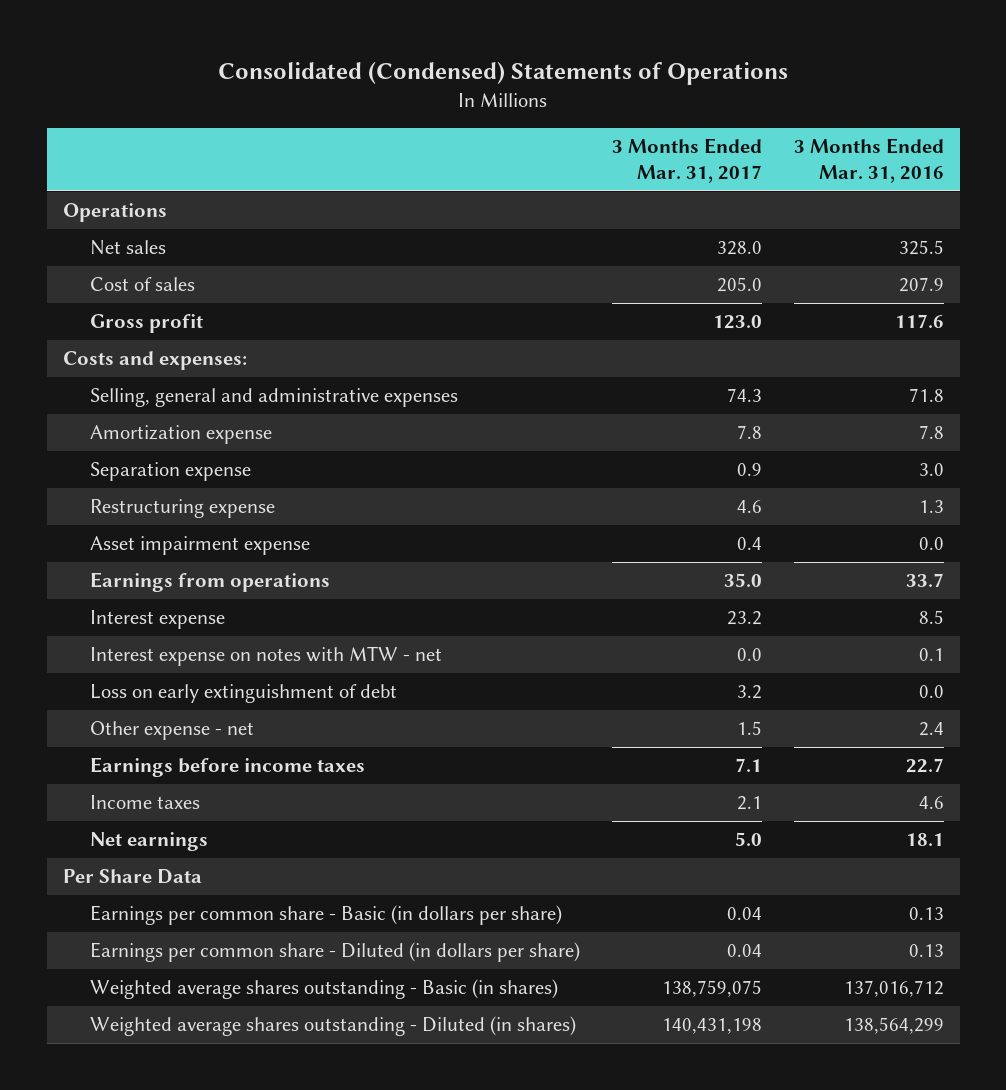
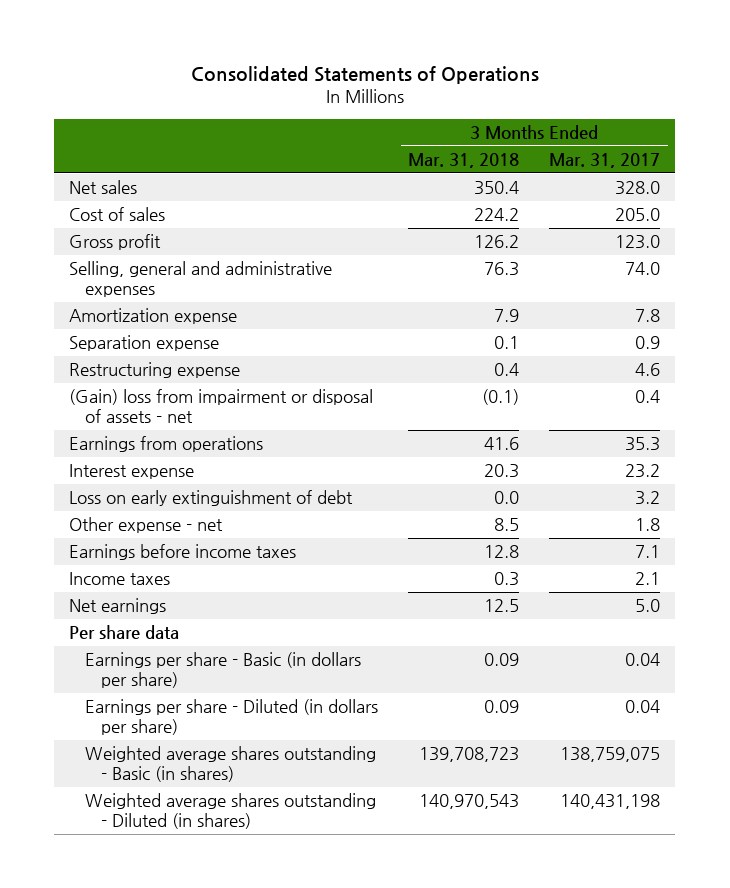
[218,61,789,85] Consolidated (Condensed) Statements of Operations -> [190,66,539,85] Consolidated Statements of Operations
[793,138,944,183] 3 Months Ended Mar. 31, 2016 -> none
none -> [408,152,520,168] Mar. 31, 2018
[62,203,167,223] Operations -> none
[62,351,247,371] Costs and expenses: -> none
[726,388,762,403] 74.3 -> [625,262,661,276] 74.0
[89,536,310,556] Asset impairment expense -> none
none -> [69,389,374,424] (Gain) loss from impairment or disposal of assets - net
[723,573,762,588] 35.0 -> [625,437,661,452] 35.3
[89,646,442,667] Interest expense on notes with MTW - net -> none
[736,721,762,736] 1.5 -> [635,518,661,532] 1.8
[62,869,202,885] Per Share Data -> [69,625,180,640] Per share data
[89,905,562,926] Earnings per common share - Basic (in dollars per share) -> [85,652,362,689] Earnings per share - Basic (in dollars per share)
[89,942,580,963] Earnings per common share - Diluted (in dollars per share) -> [85,699,379,736] Earnings per share - Diluted (in dollars per share)

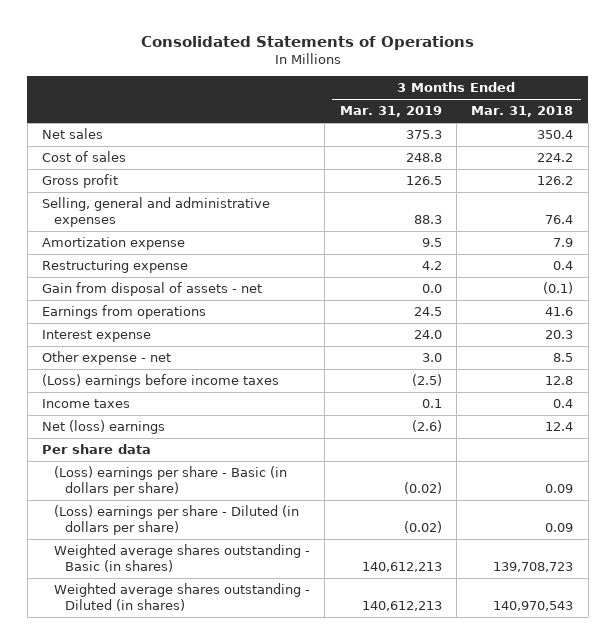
[549,152,661,168] Mar. 31, 2017 -> none
none -> [339,106,442,118] Mar. 31, 2019
[484,262,520,277] 76.3 -> [545,214,574,224] 76.4
[69,335,220,352] Separation expense -> none
[69,389,374,424] (Gain) loss from impairment or disposal of assets - net -> [42,282,263,297] Gain from disposal of assets - net
[69,490,354,507] Loss on early extinguishment of debt -> none
[69,544,297,561] Earnings before income taxes -> [42,374,280,389] (Loss) earnings before income taxes
[494,572,520,587] 0.3 -> [553,399,574,409] 0.4
[69,598,167,615] Net earnings -> [42,420,166,435] Net (loss) earnings
[484,599,520,613] 12.5 -> [545,422,574,432] 12.4
[85,652,362,689] Earnings per share - Basic (in dollars per share) -> [53,466,287,496] (Loss) earnings per share - Basic (in dollars per share)
[85,699,379,736] Earnings per share - Diluted (in dollars per share) -> [53,505,299,535] (Loss) earnings per share - Diluted (in dollars per share)

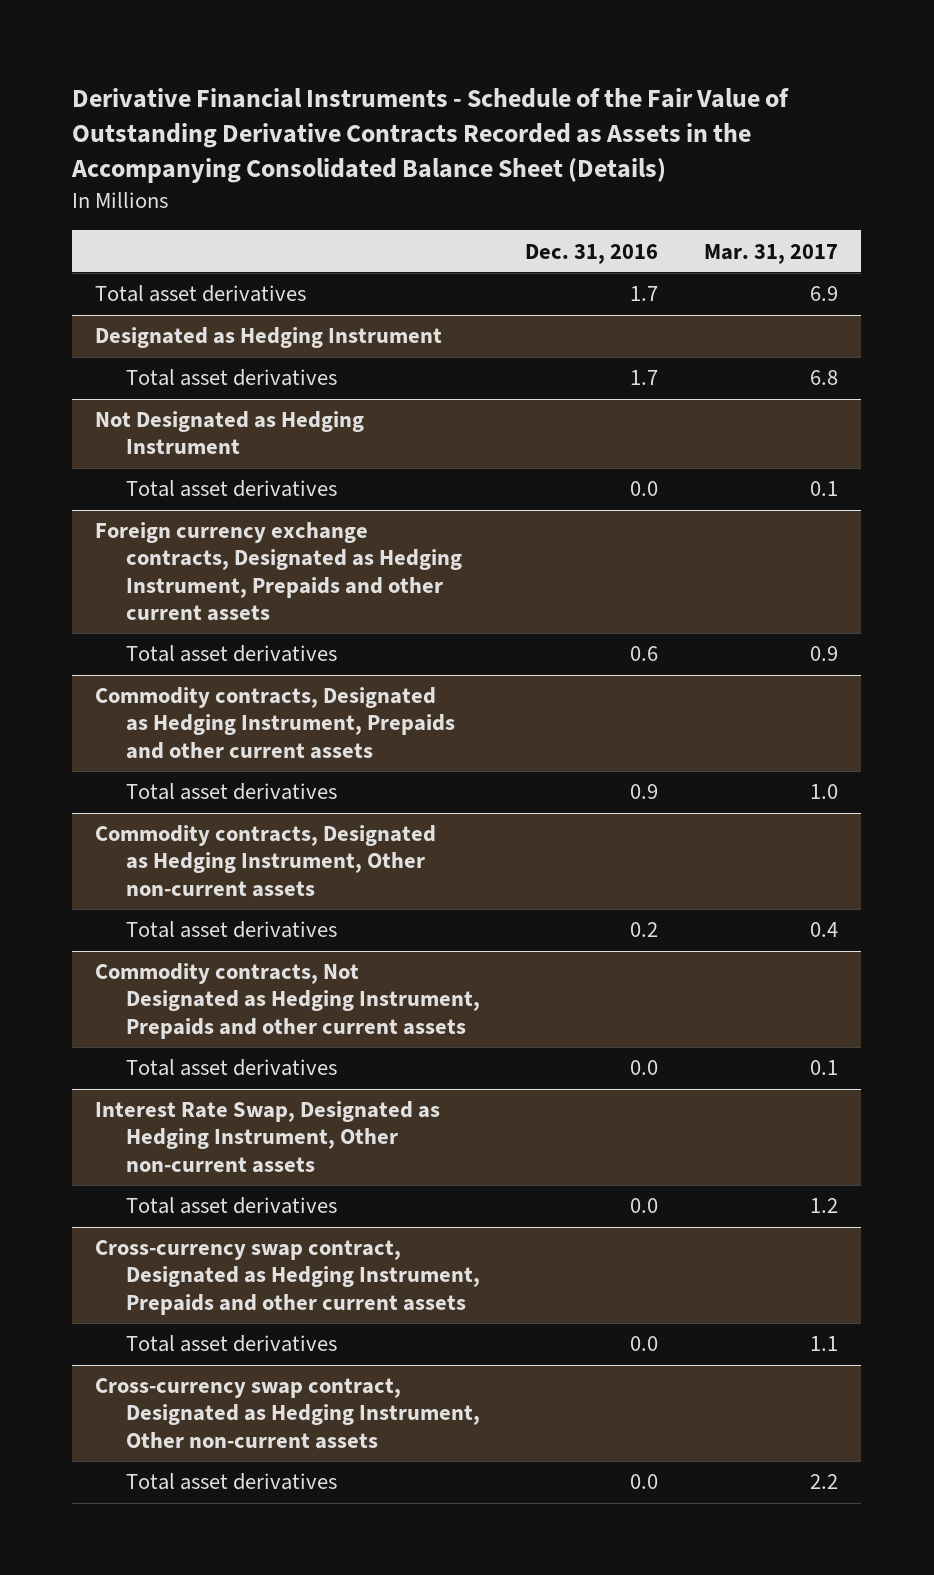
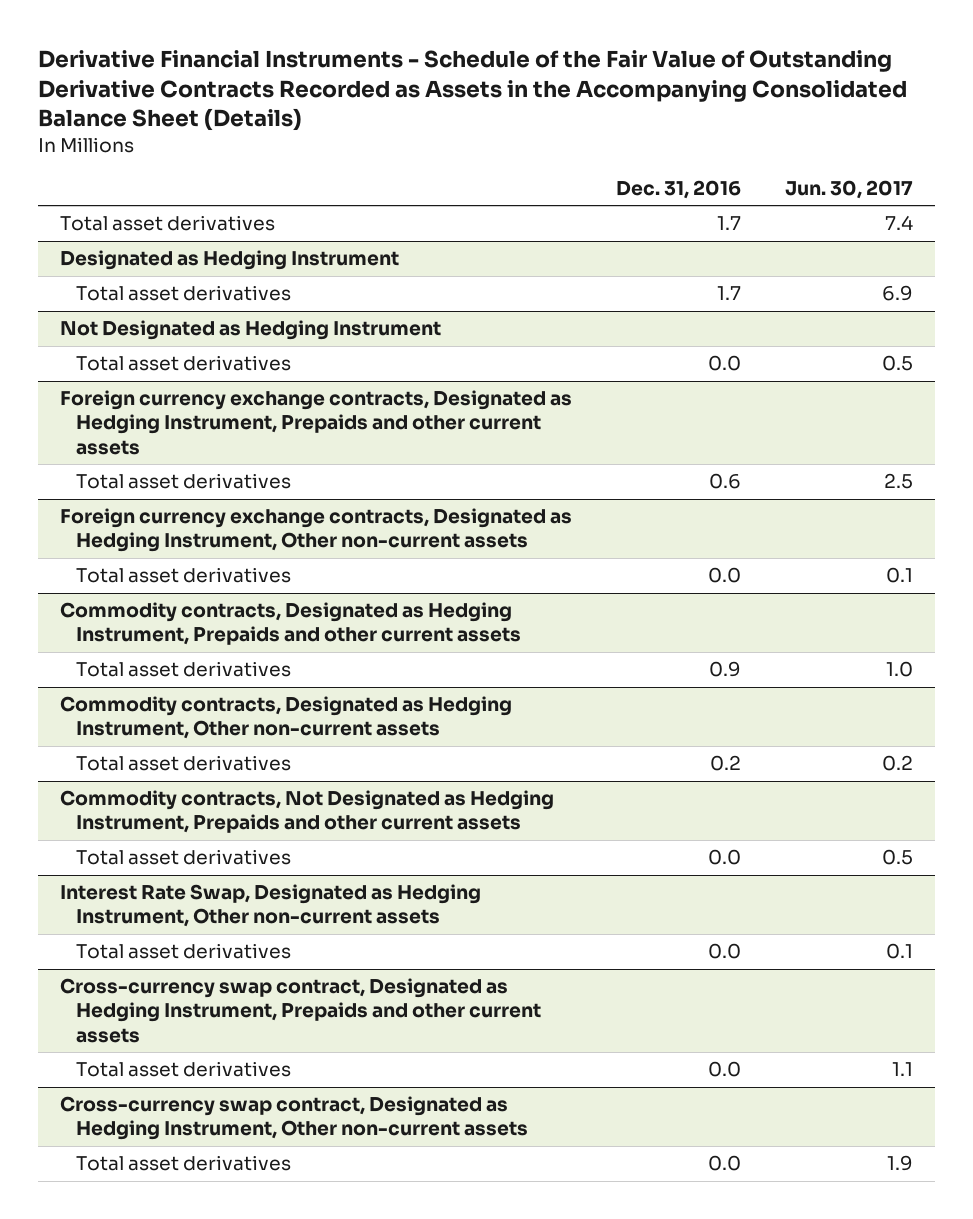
[704,243,839,264] Mar. 31, 2017 -> none
none -> [784,179,913,199] Jun. 30, 2017
none -> [59,508,572,553] Foreign currency exchange contracts, Designated as Hedging Instrument, Other non-current assets
none -> [75,567,291,584] Total asset derivatives

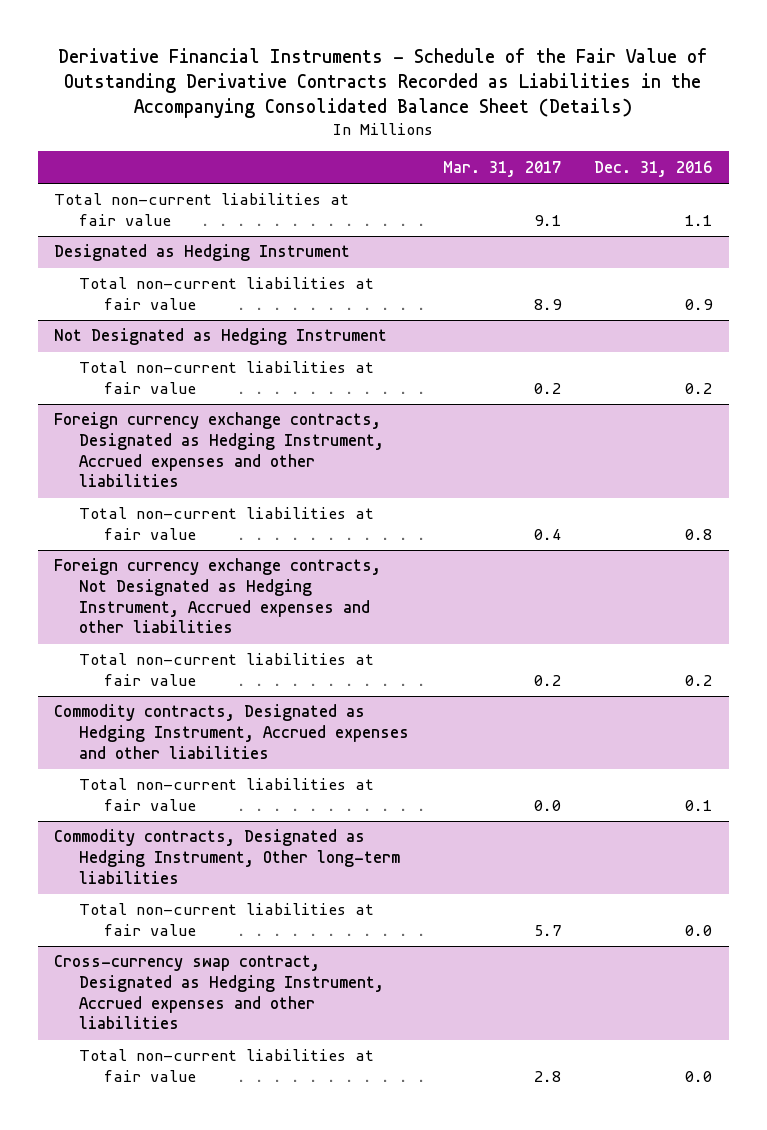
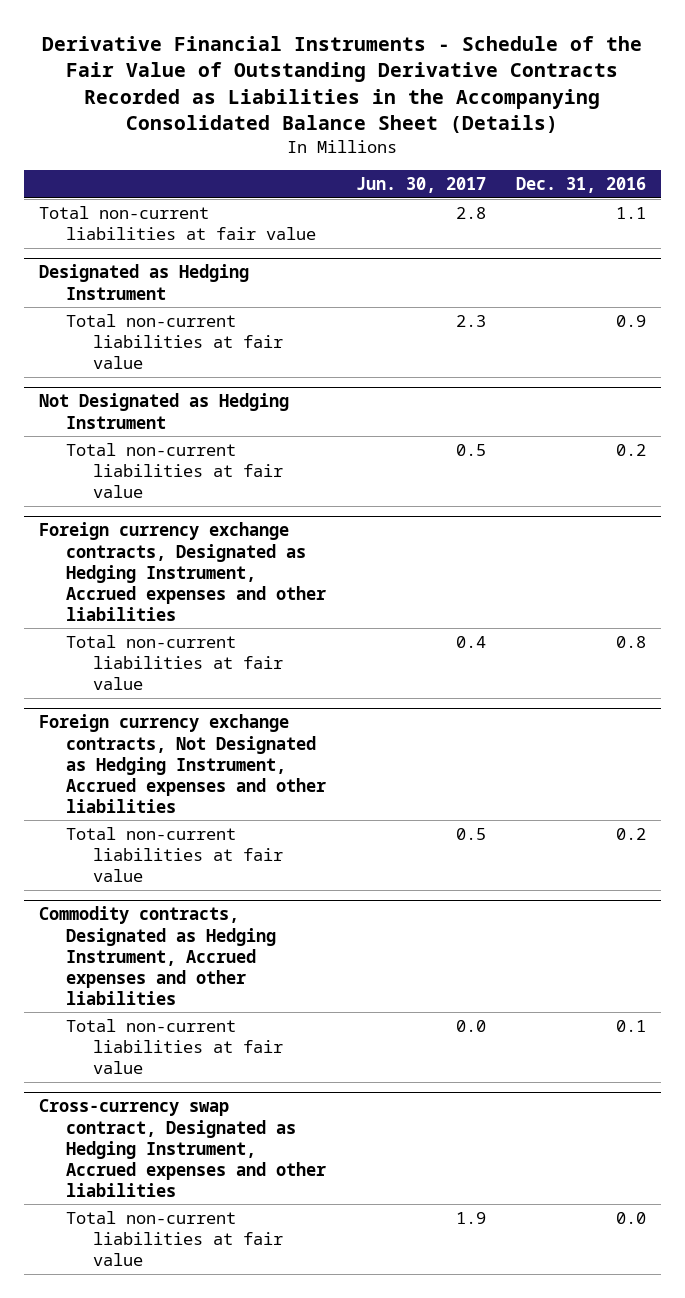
[442,160,561,177] Mar. 31, 2017 -> none
none -> [355,177,486,194] Jun. 30, 2017
[54,829,401,884] Commodity contracts, Designated as Hedging Instrument, Other long-term liabilities -> none
[79,903,375,937] Total non-current liabilities at fair value -> none

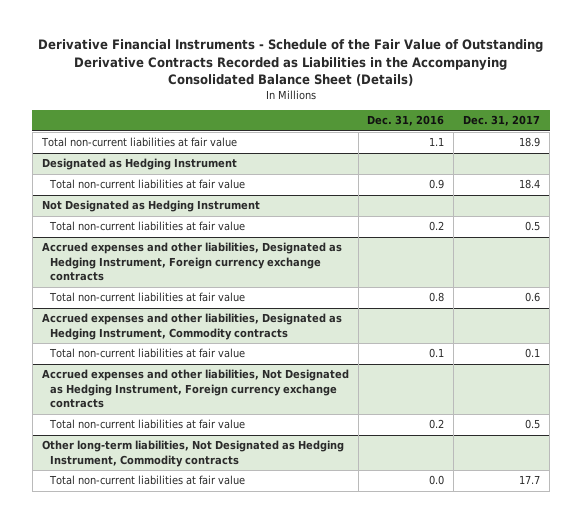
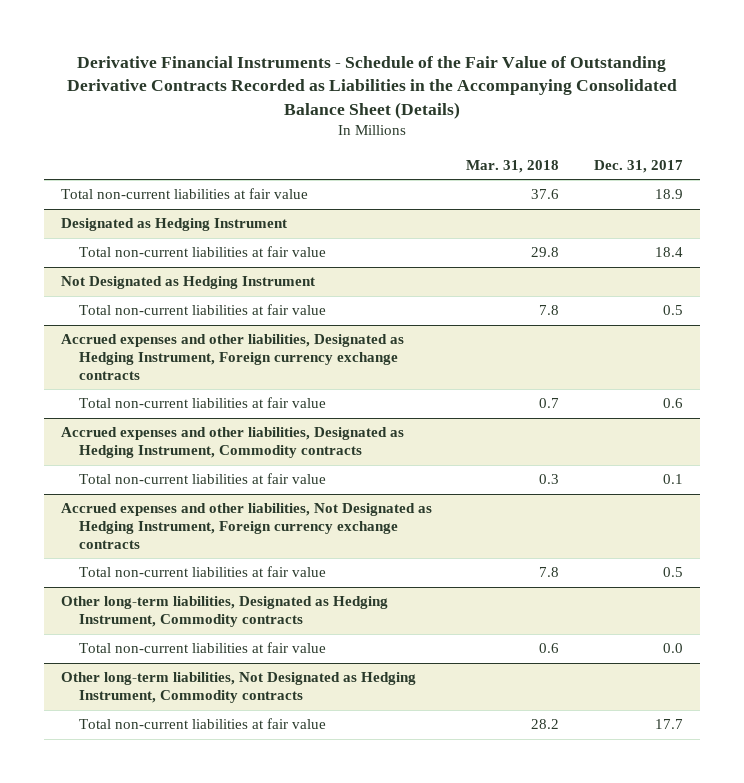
[367,115,445,127] Dec. 31, 2016 -> none
none -> [466,159,560,173] Mar. 31, 2018
none -> [61,596,389,628] Other long-term liabilities, Designated as Hedging Instrument, Commodity contracts
none -> [79,642,327,654] Total non-current liabilities at fair value

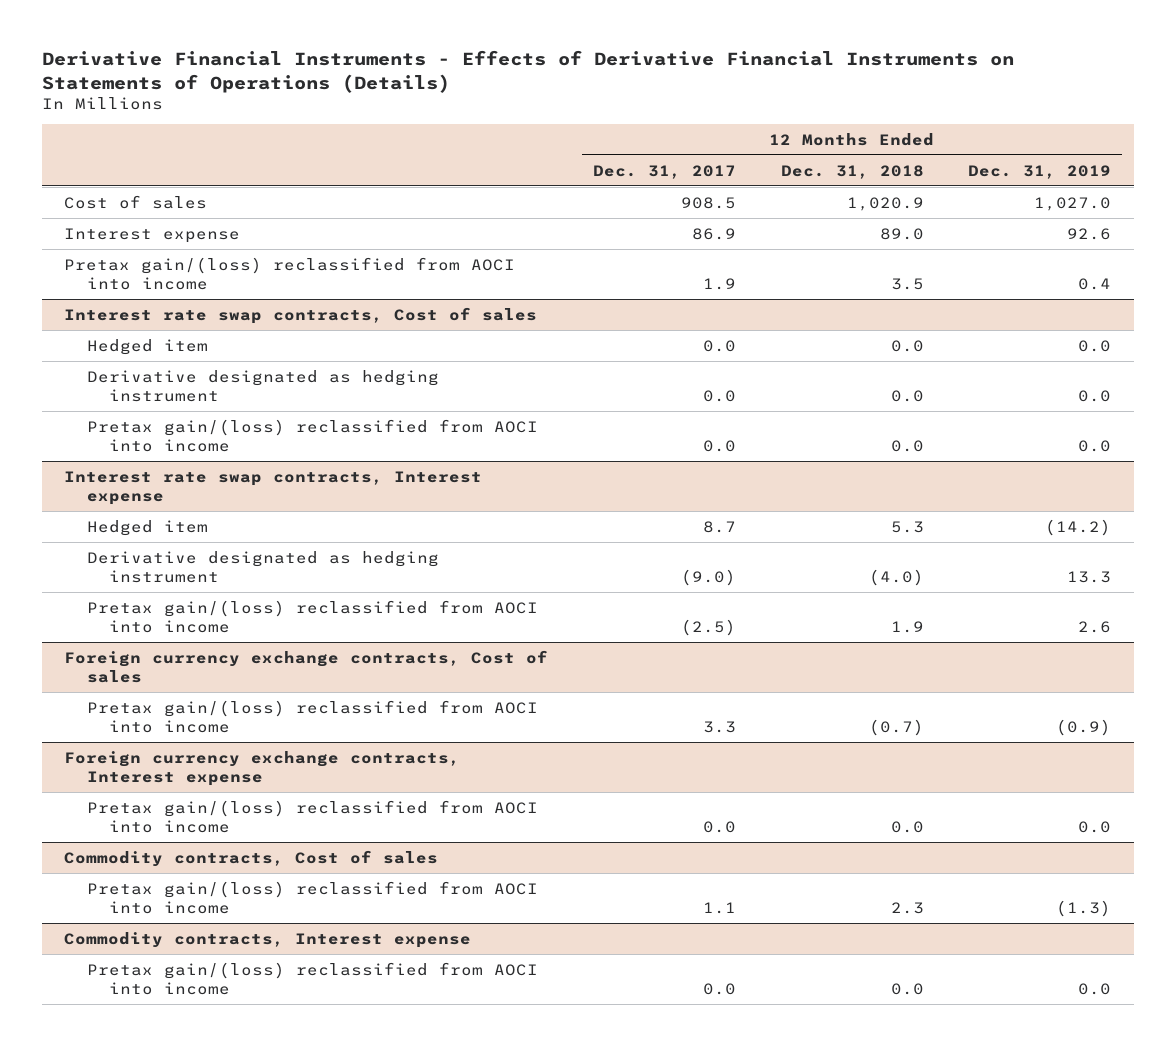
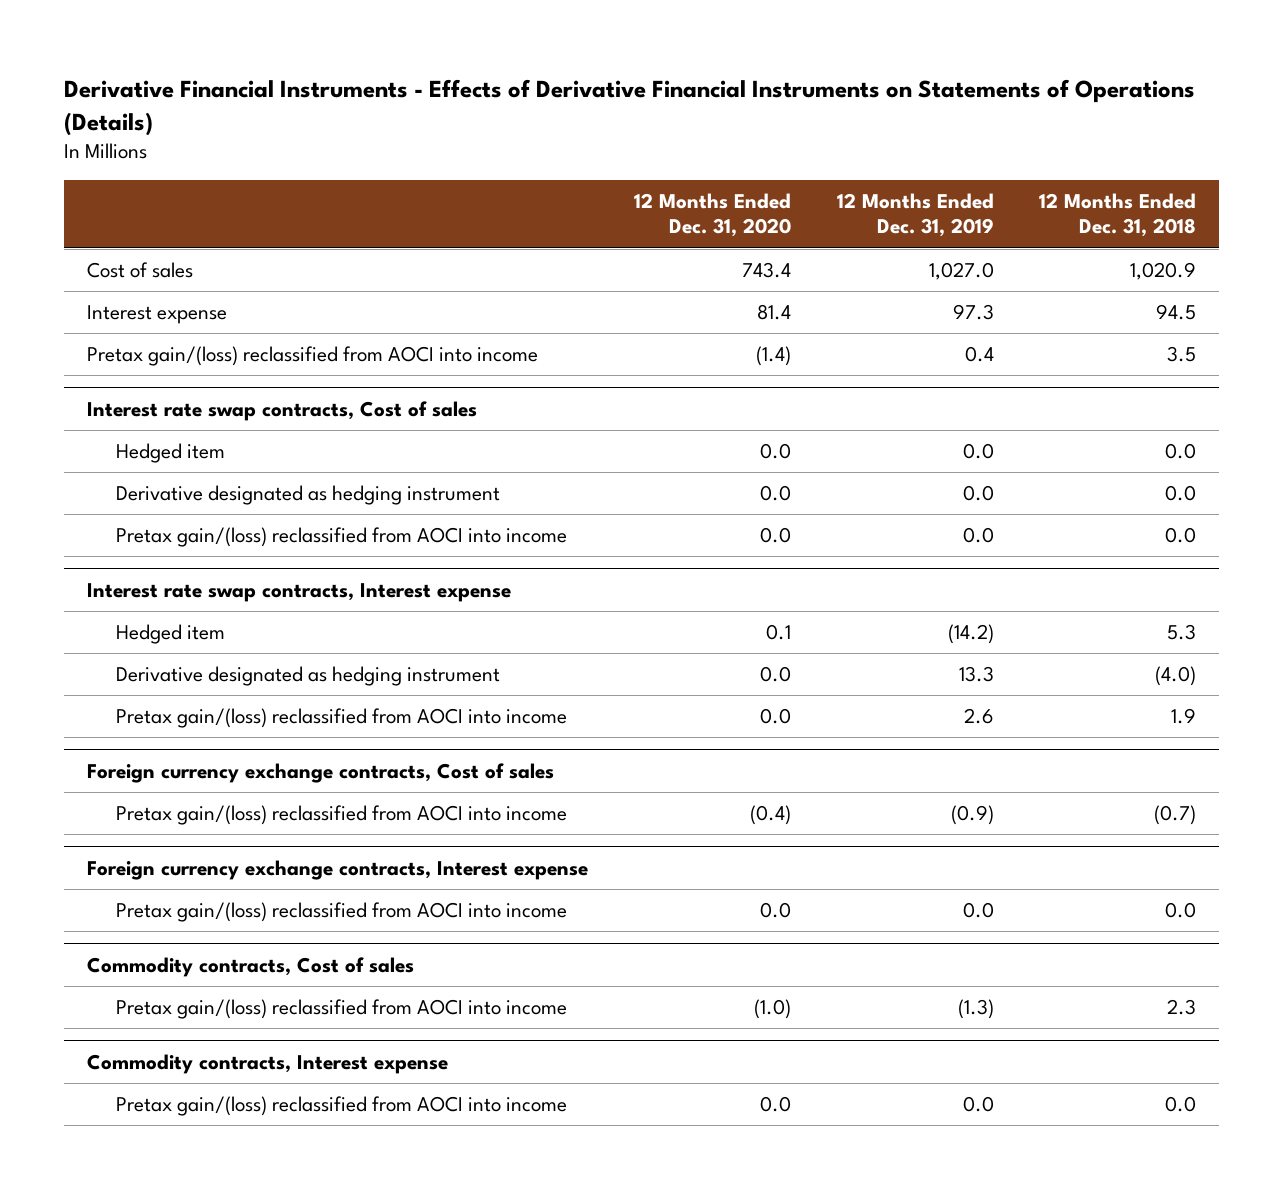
[592,164,736,179] Dec. 31, 2017 -> none
none -> [633,192,791,238] 12 Months Ended Dec. 31, 2020
[879,227,924,240] 89.0 -> [1156,304,1197,321] 94.5
[1067,227,1112,240] 92.6 -> [952,304,994,321] 97.3

